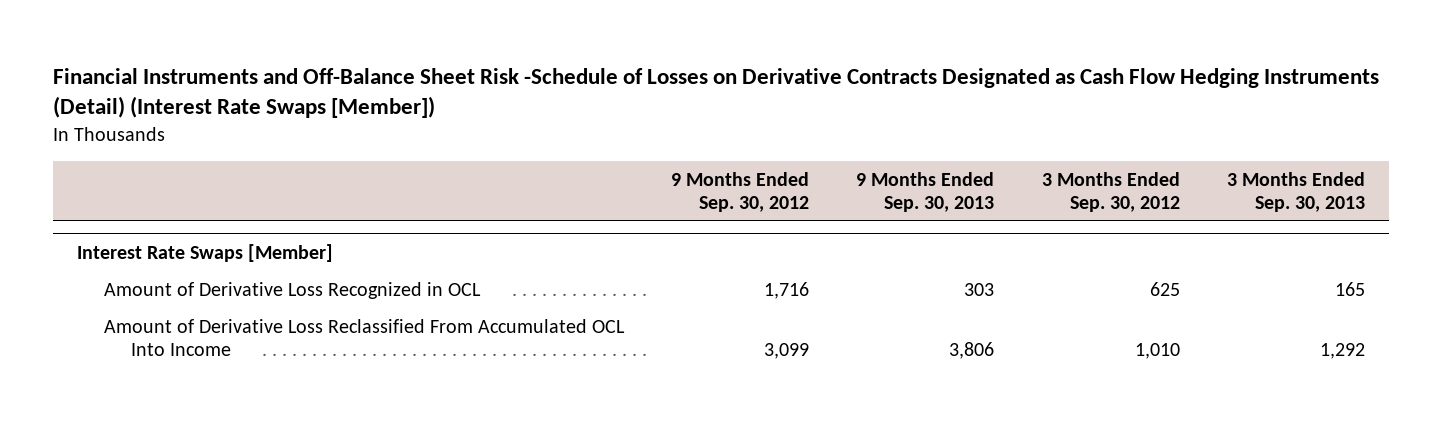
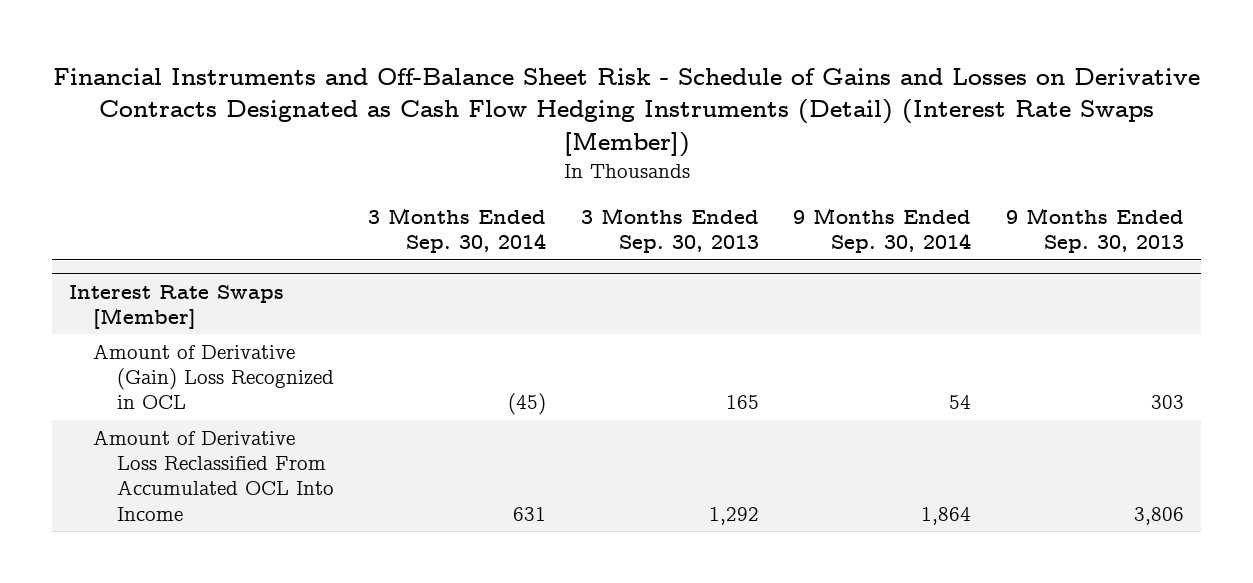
[53,67,1380,119] Financial Instruments and Off-Balance Sheet Risk -Schedule of Losses on Derivative Contracts Designated as Cash Flow Hedging Instruments (Detail) (Interest Rate Swaps [Member]) -> [52,67,1200,157] Financial Instruments and Off-Balance Sheet Risk - Schedule of Gains and Losses on Derivative Contracts Designated as Cash Flow Hedging Instruments (Detail) (Interest Rate Swaps [Member])
[671,171,810,212] 9 Months Ended Sep. 30, 2012 -> none
[1041,171,1180,212] 3 Months Ended Sep. 30, 2012 -> none
none -> [368,207,547,254] 3 Months Ended Sep. 30, 2014
none -> [793,207,972,254] 9 Months Ended Sep. 30, 2014
[103,282,481,300] Amount of Derivative Loss Recognized in OCL -> [92,343,334,410] Amount of Derivative (Gain) Loss Recognized in OCL

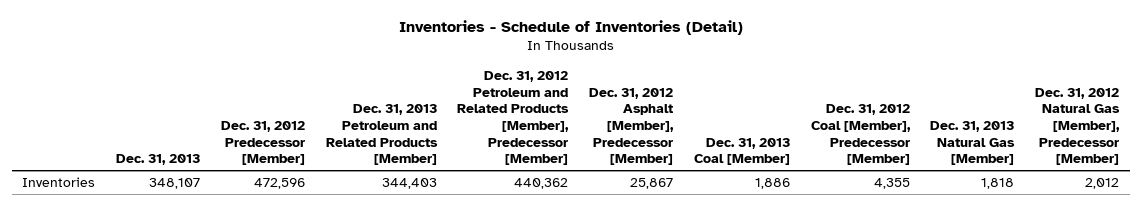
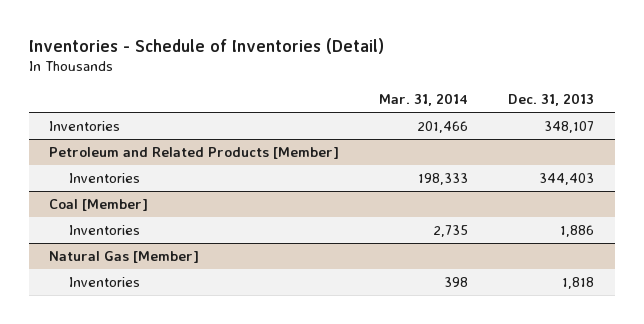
[220,120,305,166] Dec. 31, 2012 Predecessor [Member] -> none
[325,104,438,166] Dec. 31, 2013 Petroleum and Related Products [Member] -> none
[457,70,570,166] Dec. 31, 2012 Petroleum and Related Products [Member], Predecessor [Member] -> none
[589,87,675,166] Dec. 31, 2012 Asphalt [Member], Predecessor [Member] -> none
[693,137,790,166] Dec. 31, 2013 Coal [Member] -> none
[810,104,911,166] Dec. 31, 2012 Coal [Member], Predecessor [Member] -> none
[930,120,1016,166] Dec. 31, 2013 Natural Gas [Member] -> none
[1035,87,1121,166] Dec. 31, 2012 Natural Gas [Member], Predecessor [Member] -> none
none -> [379,93,469,107] Mar. 31, 2014
none -> [49,147,340,160] Petroleum and Related Products [Member]
none -> [68,173,140,184] Inventories
none -> [49,199,149,212] Coal [Member]
none -> [68,225,140,236] Inventories
none -> [49,251,200,264] Natural Gas [Member]
none -> [68,277,140,288] Inventories

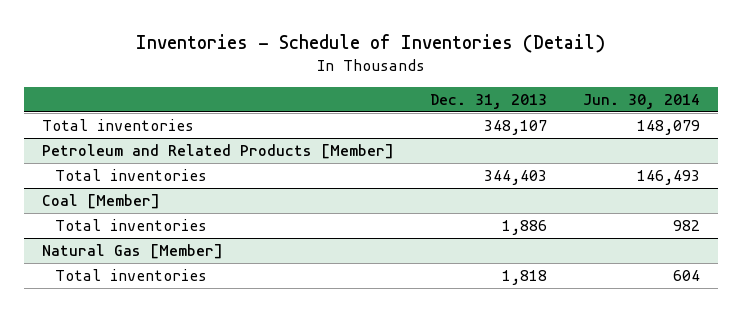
[379,93,469,107] Mar. 31, 2014 -> none
none -> [583,93,701,109] Jun. 30, 2014
[49,121,121,132] Inventories -> [42,118,195,131] Total inventories
[68,173,140,184] Inventories -> [54,168,207,181] Total inventories
[68,225,140,236] Inventories -> [54,218,207,231] Total inventories
[68,277,140,288] Inventories -> [54,268,207,281] Total inventories

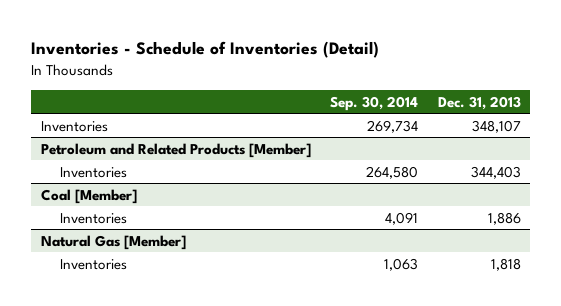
[583,93,701,109] Jun. 30, 2014 -> none
none -> [330,95,419,111] Sep. 30, 2014
[42,118,195,131] Total inventories -> [40,120,108,132] Inventories
[54,168,207,181] Total inventories -> [59,166,127,178] Inventories
[54,218,207,231] Total inventories -> [59,212,127,224] Inventories
[54,268,207,281] Total inventories -> [59,258,127,270] Inventories

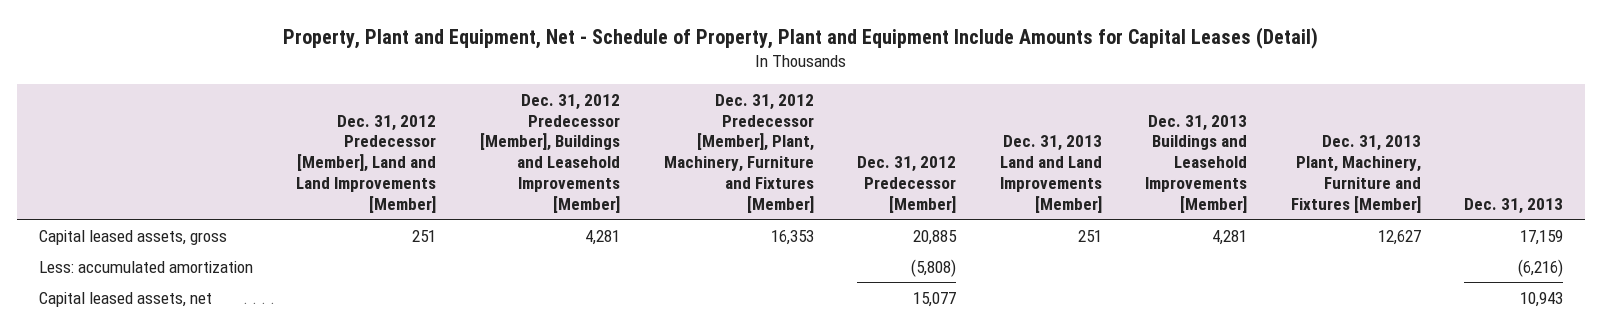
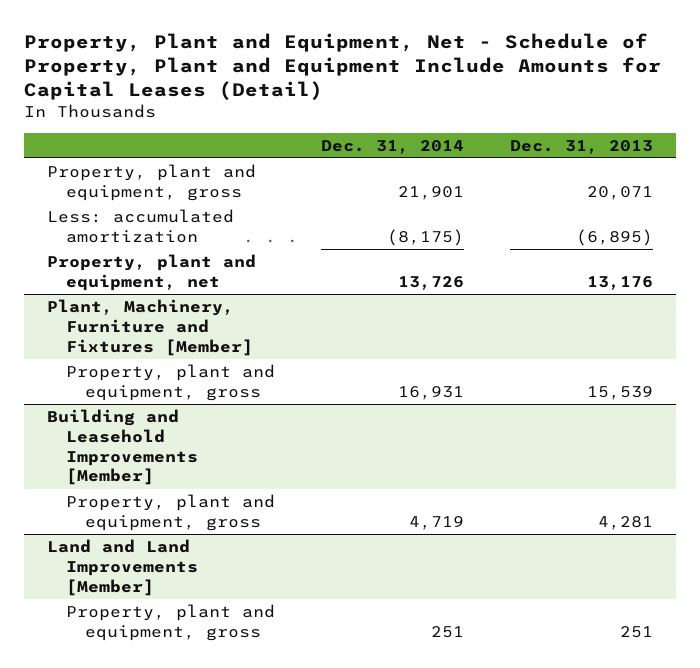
[296,114,437,213] Dec. 31, 2012 Predecessor [Member], Land and Land Improvements [Member] -> none
[479,93,620,213] Dec. 31, 2012 Predecessor [Member], Buildings and Leasehold Improvements [Member] -> none
[663,93,814,213] Dec. 31, 2012 Predecessor [Member], Plant, Machinery, Furniture and Fixtures [Member] -> none
[857,156,957,213] Dec. 31, 2012 Predecessor [Member] -> none
[999,135,1102,213] Dec. 31, 2013 Land and Land Improvements [Member] -> none
[1145,114,1248,213] Dec. 31, 2013 Buildings and Leasehold Improvements [Member] -> none
[1290,135,1421,213] Dec. 31, 2013 Plant, Machinery, Furniture and Fixtures [Member] -> none
none -> [321,139,465,154] Dec. 31, 2014
[38,229,227,245] Capital leased assets, gross -> none
[38,291,212,307] Capital leased assets, net -> none
none -> [46,164,256,201] Property, plant and equipment, gross
[1518,258,1564,277] (6,216) -> [576,228,654,246] (6,895)
none -> [46,254,256,291] Property, plant and equipment, net
none -> [46,299,254,356] Plant, Machinery, Furniture and Fixtures [Member]
none -> [66,364,276,401] Property, plant and equipment, gross
none -> [46,409,199,486] Building and Leasehold Improvements [Member]
none -> [66,494,276,531] Property, plant and equipment, gross
none -> [46,539,199,596] Land and Land Improvements [Member]
none -> [66,604,276,641] Property, plant and equipment, gross

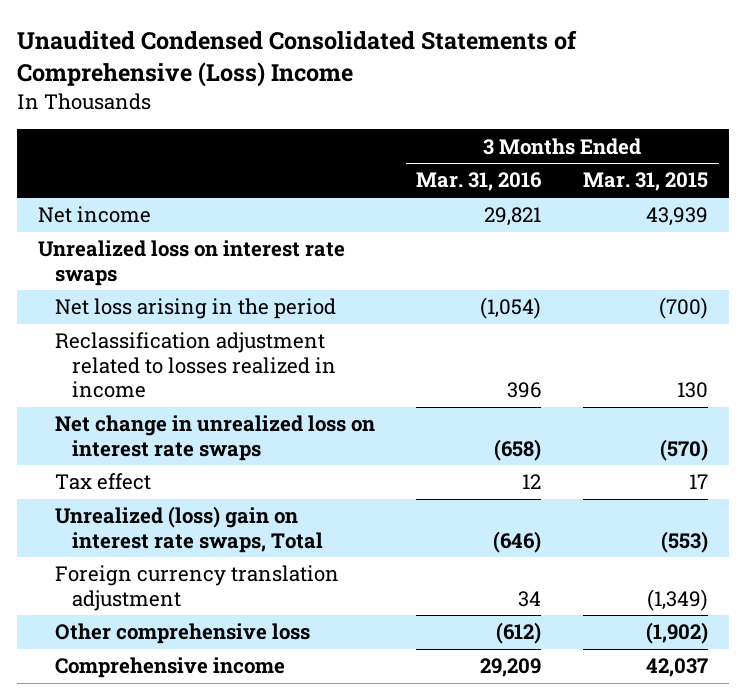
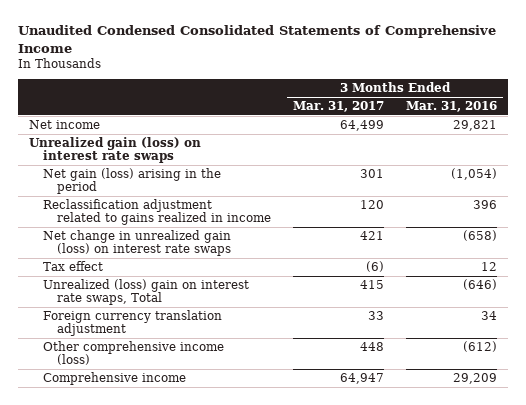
[17,29,578,87] Unaudited Condensed Consolidated Statements of Comprehensive (Loss) Income -> [17,25,496,53] Unaudited Condensed Consolidated Statements of Comprehensive Income
[583,172,709,192] Mar. 31, 2015 -> none
none -> [292,101,384,113] Mar. 31, 2017
[37,240,345,286] Unrealized loss on interest rate swaps -> [28,137,201,164] Unrealized gain (loss) on interest rate swaps
[54,298,336,320] Net loss arising in the period -> [42,168,221,195] Net gain (loss) arising in the period
[54,332,336,399] Reclassification adjustment related to losses realized in income -> [42,199,271,226] Reclassification adjustment related to gains realized in income
[54,415,375,461] Net change in unrealized loss on interest rate swaps -> [42,230,231,257] Net change in unrealized gain (loss) on interest rate swaps
[54,623,310,645] Other comprehensive loss -> [42,341,224,366] Other comprehensive income (loss)

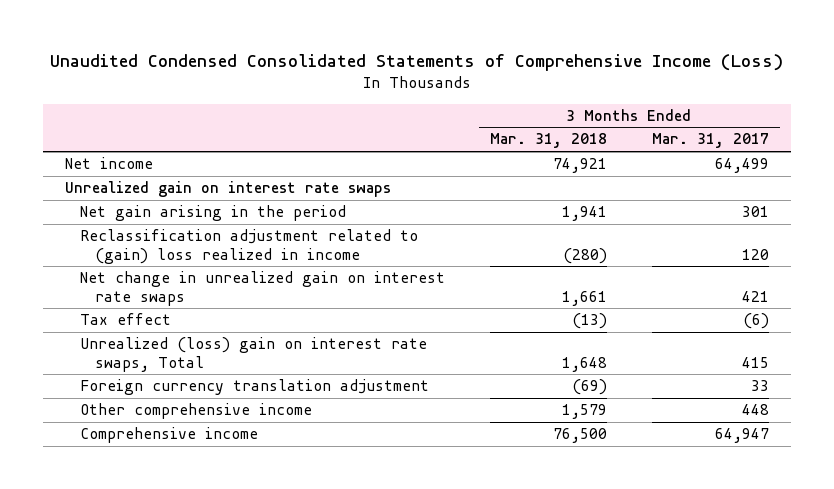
[17,25,496,53] Unaudited Condensed Consolidated Statements of Comprehensive Income -> [50,54,784,72] Unaudited Condensed Consolidated Statements of Comprehensive Income (Loss)
[406,101,498,113] Mar. 31, 2016 -> none
none -> [490,133,608,149] Mar. 31, 2018
[28,137,201,164] Unrealized gain (loss) on interest rate swaps -> [65,181,392,198] Unrealized gain on interest rate swaps
[42,168,221,195] Net gain (loss) arising in the period -> [80,205,347,222] Net gain arising in the period
[42,199,271,226] Reclassification adjustment related to gains realized in income -> [80,229,419,264] Reclassification adjustment related to (gain) loss realized in income
[42,230,231,257] Net change in unrealized gain (loss) on interest rate swaps -> [80,271,446,306] Net change in unrealized gain on interest rate swaps
[42,341,224,366] Other comprehensive income (loss) -> [80,403,313,420] Other comprehensive income

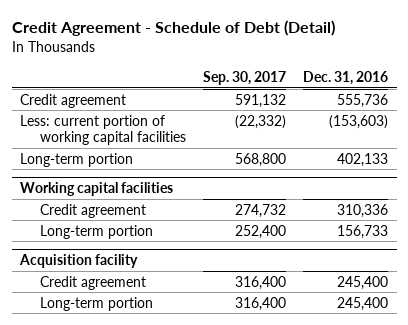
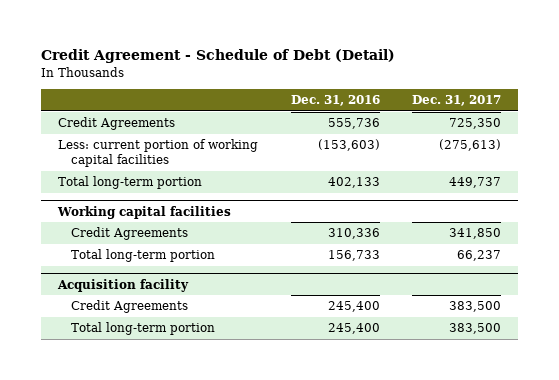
[203,70,287,85] Sep. 30, 2017 -> none
none -> [412,95,502,107] Dec. 31, 2017
[20,93,127,108] Credit agreement -> [57,117,175,131] Credit Agreements
[20,152,134,167] Long-term portion -> [57,176,202,190] Total long-term portion
[40,203,147,218] Credit agreement -> [70,227,188,241] Credit Agreements
[40,224,154,239] Long-term portion -> [70,249,215,263] Total long-term portion
[40,275,147,290] Credit agreement -> [70,300,188,314] Credit Agreements
[40,296,154,311] Long-term portion -> [70,322,215,336] Total long-term portion

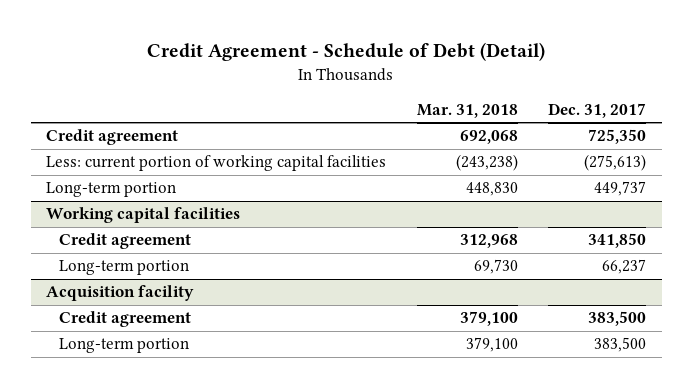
[290,95,380,107] Dec. 31, 2016 -> none
none -> [416,104,518,119] Mar. 31, 2018
[57,117,175,131] Credit Agreements -> [46,129,179,146] Credit agreement
[57,176,202,190] Total long-term portion -> [46,182,177,198] Long-term portion
[70,227,188,241] Credit Agreements -> [59,233,192,250] Credit agreement
[70,249,215,263] Total long-term portion -> [59,260,190,276] Long-term portion
[70,300,188,314] Credit Agreements -> [59,311,192,328] Credit agreement
[70,322,215,336] Total long-term portion -> [59,338,190,354] Long-term portion

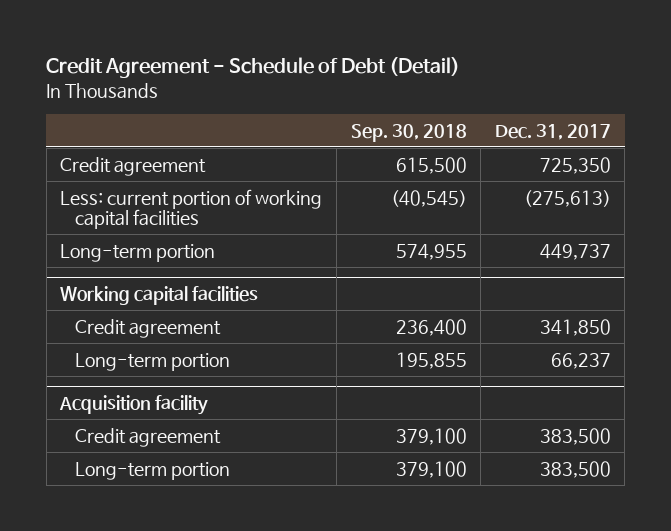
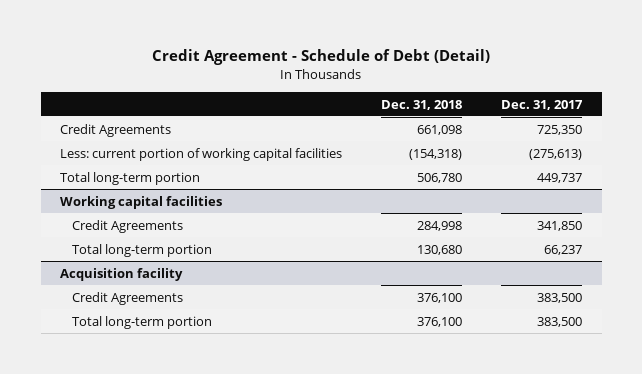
[350,123,467,142] Sep. 30, 2018 -> none
none -> [381,99,463,110] Dec. 31, 2018
[60,156,207,176] Credit agreement -> [60,123,172,137] Credit Agreements
[60,243,216,262] Long-term portion -> [60,171,201,185] Total long-term portion
[74,318,221,338] Credit agreement -> [71,219,183,233] Credit Agreements
[74,352,230,371] Long-term portion -> [71,243,212,257] Total long-term portion
[74,427,221,447] Credit agreement -> [71,291,183,305] Credit Agreements
[74,461,230,480] Long-term portion -> [71,315,212,329] Total long-term portion

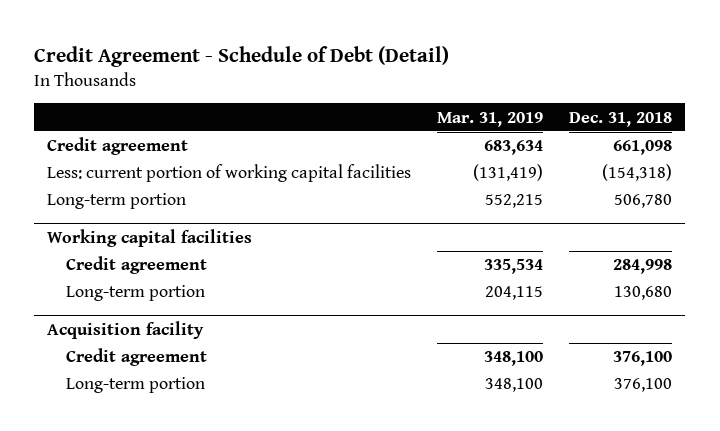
[501,99,584,110] Dec. 31, 2017 -> none
none -> [437,111,544,127] Mar. 31, 2019
[60,123,172,137] Credit Agreements -> [47,137,189,156] Credit agreement
[60,171,201,185] Total long-term portion -> [47,193,187,210] Long-term portion
[71,219,183,233] Credit Agreements -> [66,256,208,275] Credit agreement
[71,243,212,257] Total long-term portion -> [66,285,206,302] Long-term portion
[71,291,183,305] Credit Agreements -> [66,348,208,367] Credit agreement
[71,315,212,329] Total long-term portion -> [66,377,206,394] Long-term portion

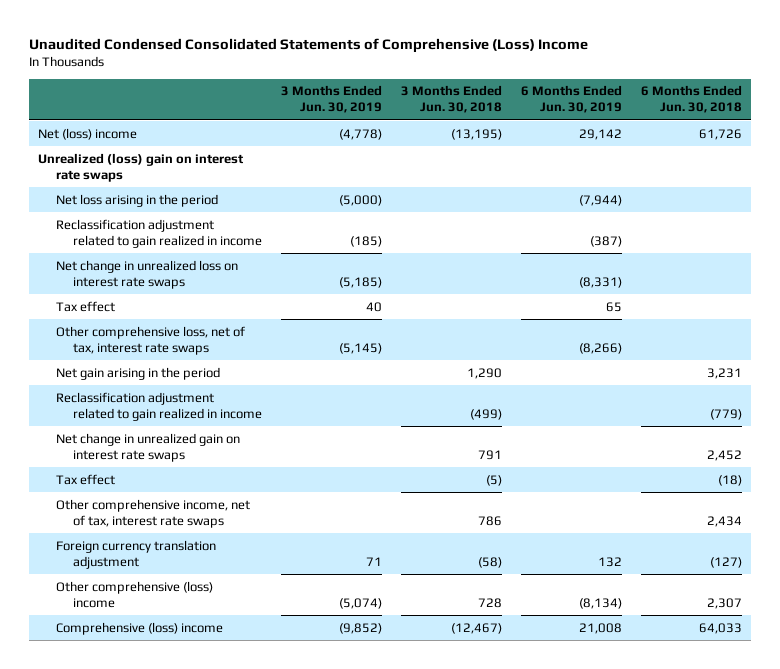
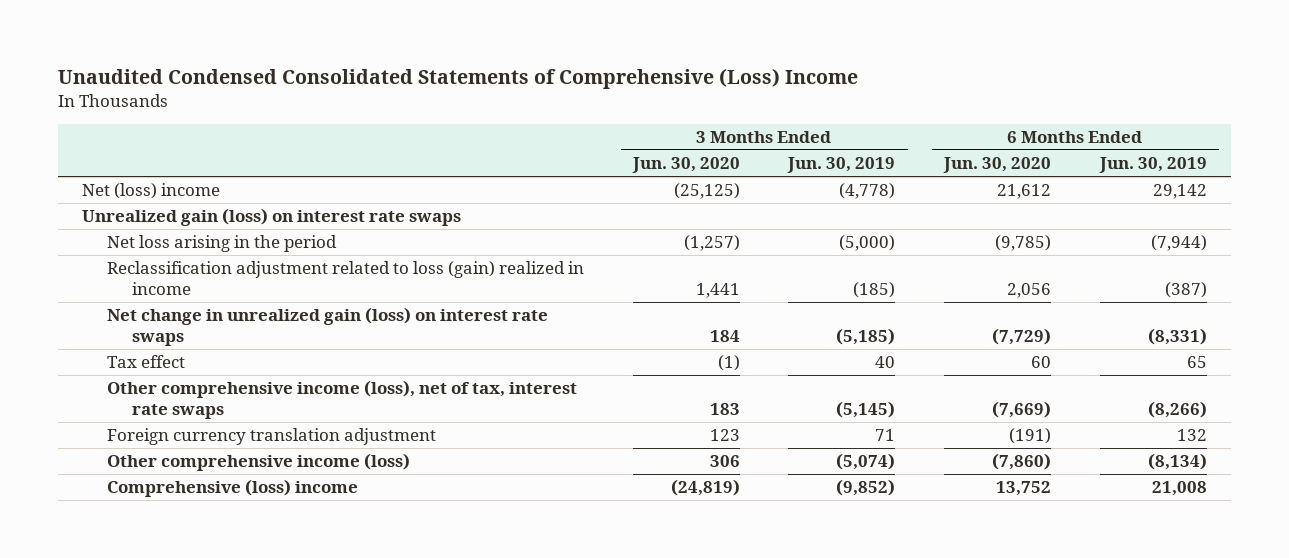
[401,85,503,114] 3 Months Ended Jun. 30, 2018 -> none
[640,85,742,114] 6 Months Ended Jun. 30, 2018 -> none
none -> [631,156,740,173] Jun. 30, 2020
none -> [943,156,1052,173] Jun. 30, 2020
[38,152,245,182] Unrealized (loss) gain on interest rate swaps -> [82,208,462,227] Unrealized gain (loss) on interest rate swaps
[55,218,263,248] Reclassification adjustment related to gain realized in income -> [107,261,585,295] Reclassification adjustment related to loss (gain) realized in income
[55,259,238,289] Net change in unrealized loss on interest rate swaps -> [107,307,549,346] Net change in unrealized gain (loss) on interest rate swaps
[55,366,220,380] Net gain arising in the period -> none
[55,391,263,421] Reclassification adjustment related to gain realized in income -> none
[55,432,240,462] Net change in unrealized gain on interest rate swaps -> none
[55,473,115,485] Tax effect -> none
[55,498,250,528] Other comprehensive income, net of tax, interest rate swaps -> none
[55,325,245,355] Other comprehensive loss, net of tax, interest rate swaps -> [107,380,578,419] Other comprehensive income (loss), net of tax, interest rate swaps
[55,580,213,608] Other comprehensive (loss) income -> [107,453,411,472] Other comprehensive income (loss)

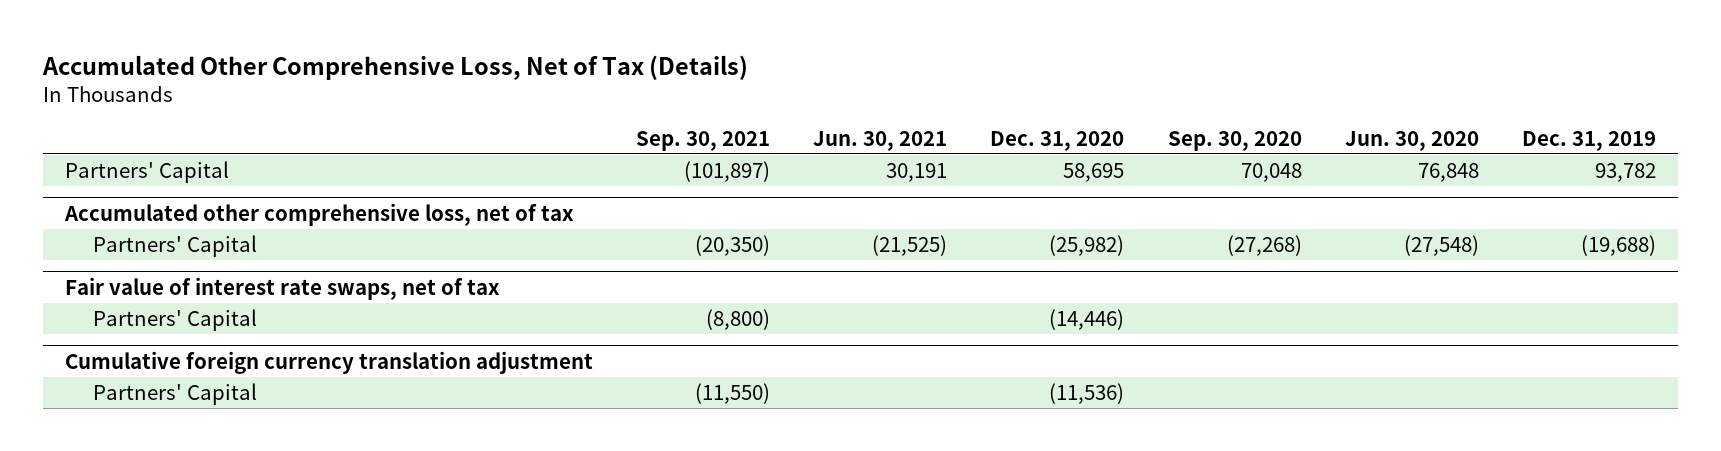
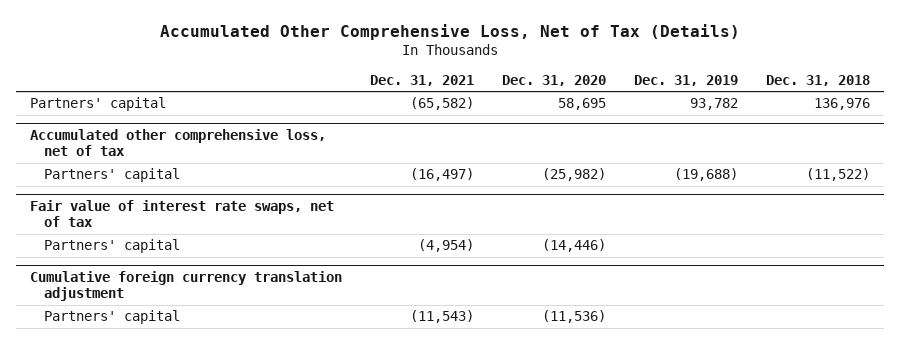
[635,130,770,151] Sep. 30, 2021 -> none
[813,130,948,151] Jun. 30, 2021 -> none
[1167,130,1302,151] Sep. 30, 2020 -> none
[1344,130,1479,151] Jun. 30, 2020 -> none
none -> [370,74,475,86] Dec. 31, 2021
none -> [765,74,870,86] Dec. 31, 2018
[64,160,229,183] Partners' Capital -> [30,97,167,112] Partners' capital
[93,234,258,257] Partners' Capital -> [43,168,180,183] Partners' capital
[93,308,258,331] Partners' Capital -> [43,239,180,254] Partners' capital
[93,382,258,405] Partners' Capital -> [43,310,180,325] Partners' capital

